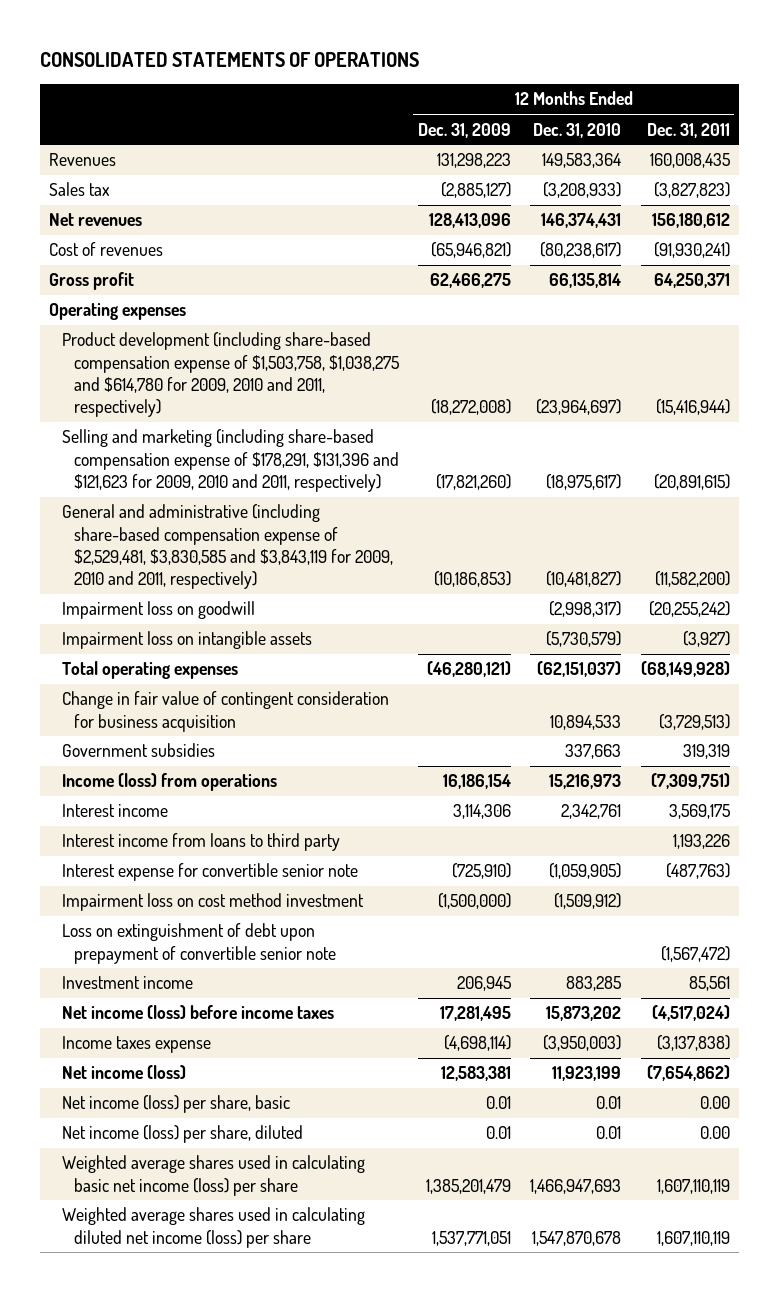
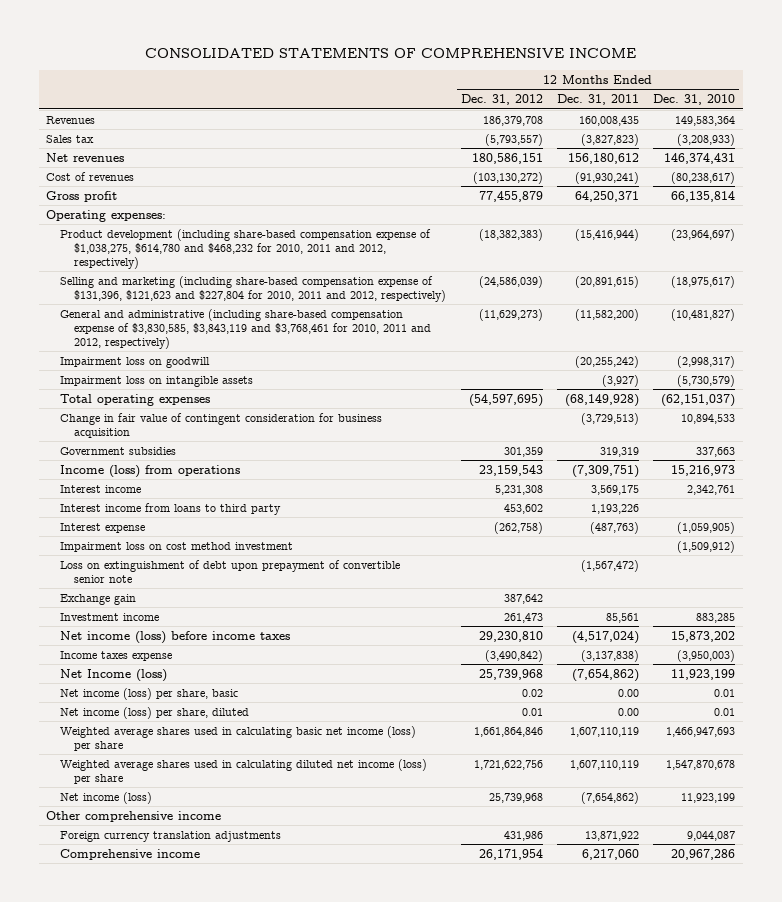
[39,51,419,67] CONSOLIDATED STATEMENTS OF OPERATIONS -> [144,47,636,58] CONSOLIDATED STATEMENTS OF COMPREHENSIVE INCOME
[418,122,512,138] Dec. 31, 2009 -> none
none -> [460,94,543,106] Dec. 31, 2012
[49,303,187,321] Operating expenses -> [46,209,167,222] Operating expenses:
[61,332,399,418] Product development (including share-based compensation expense of $1,503,758, $1,038,275 and $614,780 for 2009, 2010 and 2011, respectively) -> [60,228,432,269] Product development (including share-based compensation expense of $1,038,275, $614,780 and $468,232 for 2010, 2011 and 2012, respectively)
[61,429,399,492] Selling and marketing (including share-based compensation expense of $178,291, $131,396 and $121,623 for 2009, 2010 and 2011, respectively) -> [60,275,447,302] Selling and marketing (including share-based compensation expense of $131,396, $121,623 and $227,804 for 2010, 2011 and 2012, respectively)
[61,504,393,590] General and administrative (including share-based compensation expense of $2,529,481, $3,830,585 and $3,843,119 for 2009, 2010 and 2011, respectively) -> [60,308,432,349] General and administrative (including share-based compensation expense of $3,830,585, $3,843,119 and $3,768,461 for 2010, 2011 and 2012, respectively)
[61,863,358,882] Interest expense for convertible senior note -> [60,522,146,533] Interest expense
none -> [60,593,137,605] Exchange gain
none -> [60,668,168,682] Net Income (loss)
[61,1065,186,1080] Net income (loss) -> [60,791,153,804] Net income (loss)
none -> [46,810,222,822] Other comprehensive income
none -> [60,830,282,842] Foreign currency translation adjustments
none -> [60,848,201,860] Comprehensive income

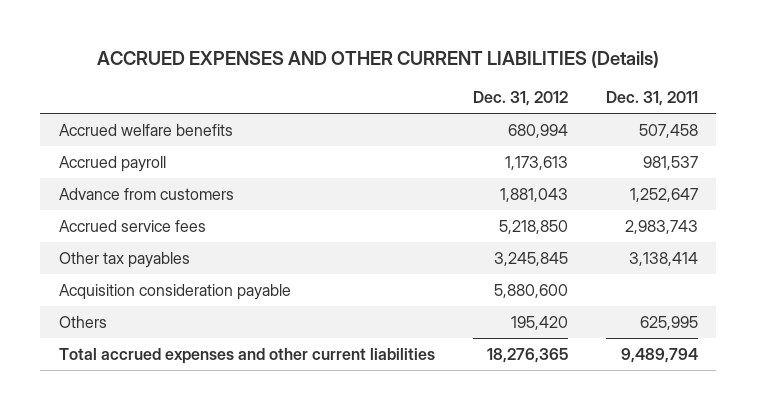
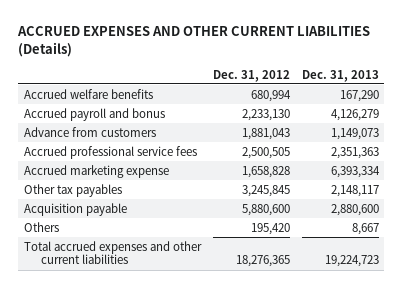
[605,91,698,107] Dec. 31, 2011 -> none
none -> [301,69,379,82] Dec. 31, 2013
[58,155,166,172] Accrued payroll -> [24,107,166,121] Accrued payroll and bonus
[504,155,568,170] 1,173,613 -> [241,108,290,121] 2,233,130
[58,219,206,232] Accrued service fees -> [24,145,198,159] Accrued professional service fees
[498,219,568,234] 5,218,850 -> [241,146,290,159] 2,500,505
none -> [24,164,170,178] Accrued marketing expense
[58,283,291,300] Acquisition consideration payable -> [24,202,128,216] Acquisition payable

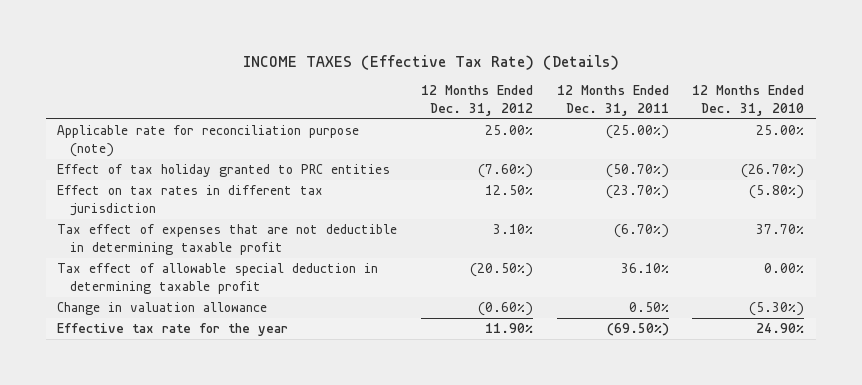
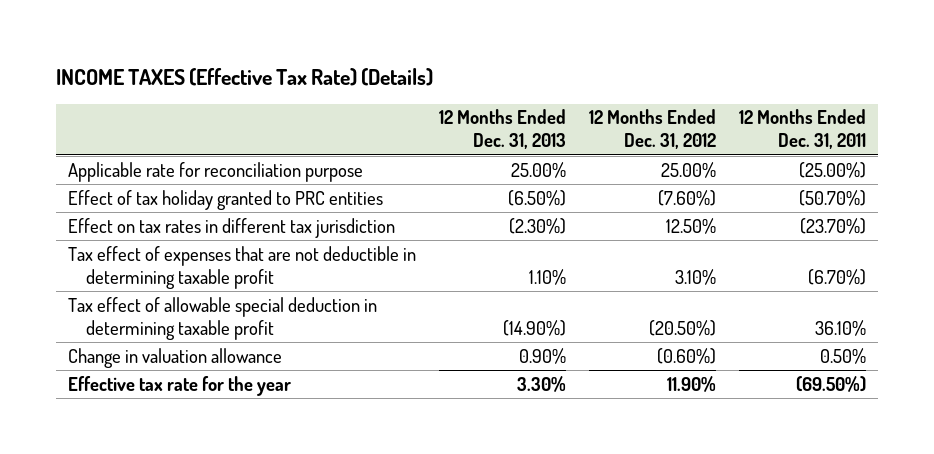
[692,85,805,116] 12 Months Ended Dec. 31, 2010 -> none
none -> [439,109,567,150] 12 Months Ended Dec. 31, 2013
[57,125,360,157] Applicable rate for reconciliation purpose (note) -> [67,161,363,182] Applicable rate for reconciliation purpose

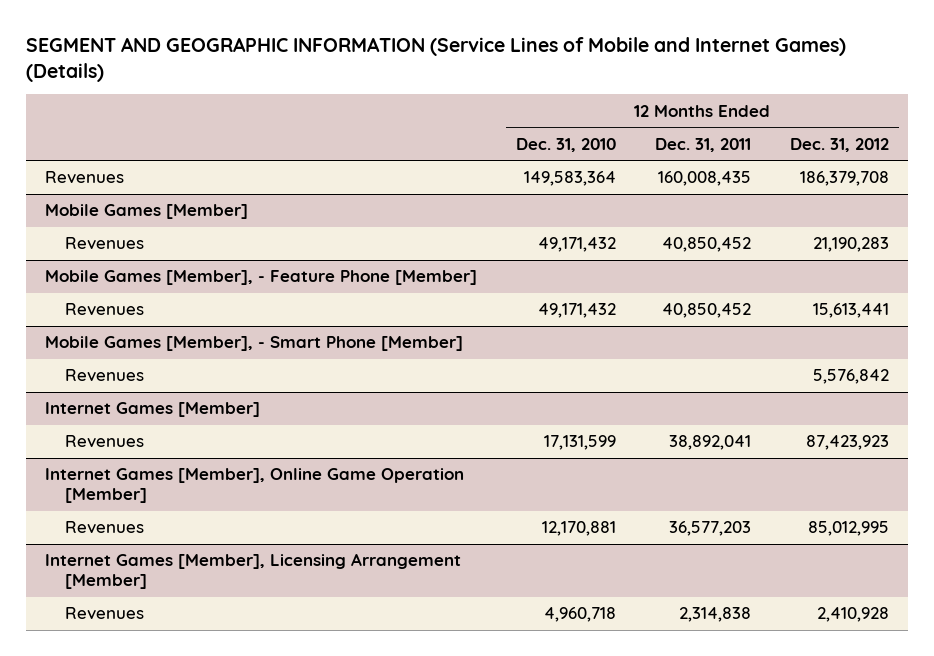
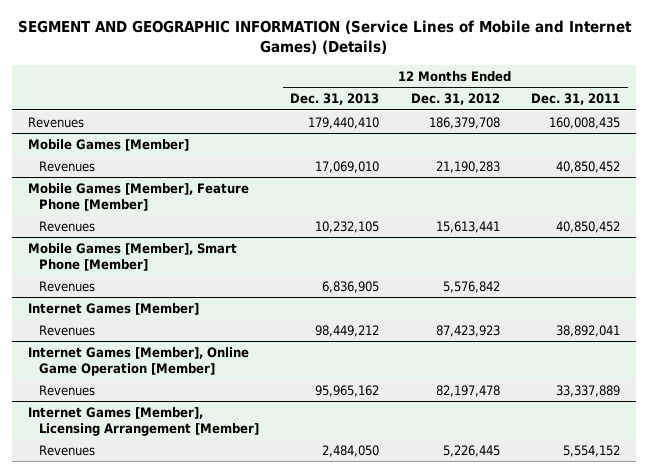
[515,137,616,152] Dec. 31, 2010 -> none
none -> [290,93,380,106] Dec. 31, 2013
[45,270,478,286] Mobile Games [Member], - Feature Phone [Member] -> [27,182,249,211] Mobile Games [Member], Feature Phone [Member]
[45,336,464,352] Mobile Games [Member], - Smart Phone [Member] -> [27,242,237,271] Mobile Games [Member], Smart Phone [Member]
[668,521,751,537] 36,577,203 -> [556,384,621,397] 33,337,889
[807,521,889,537] 85,012,995 -> [435,384,500,397] 82,197,478
[678,607,751,623] 2,314,838 -> [563,444,621,457] 5,554,152
[816,607,889,623] 2,410,928 -> [442,444,500,457] 5,226,445

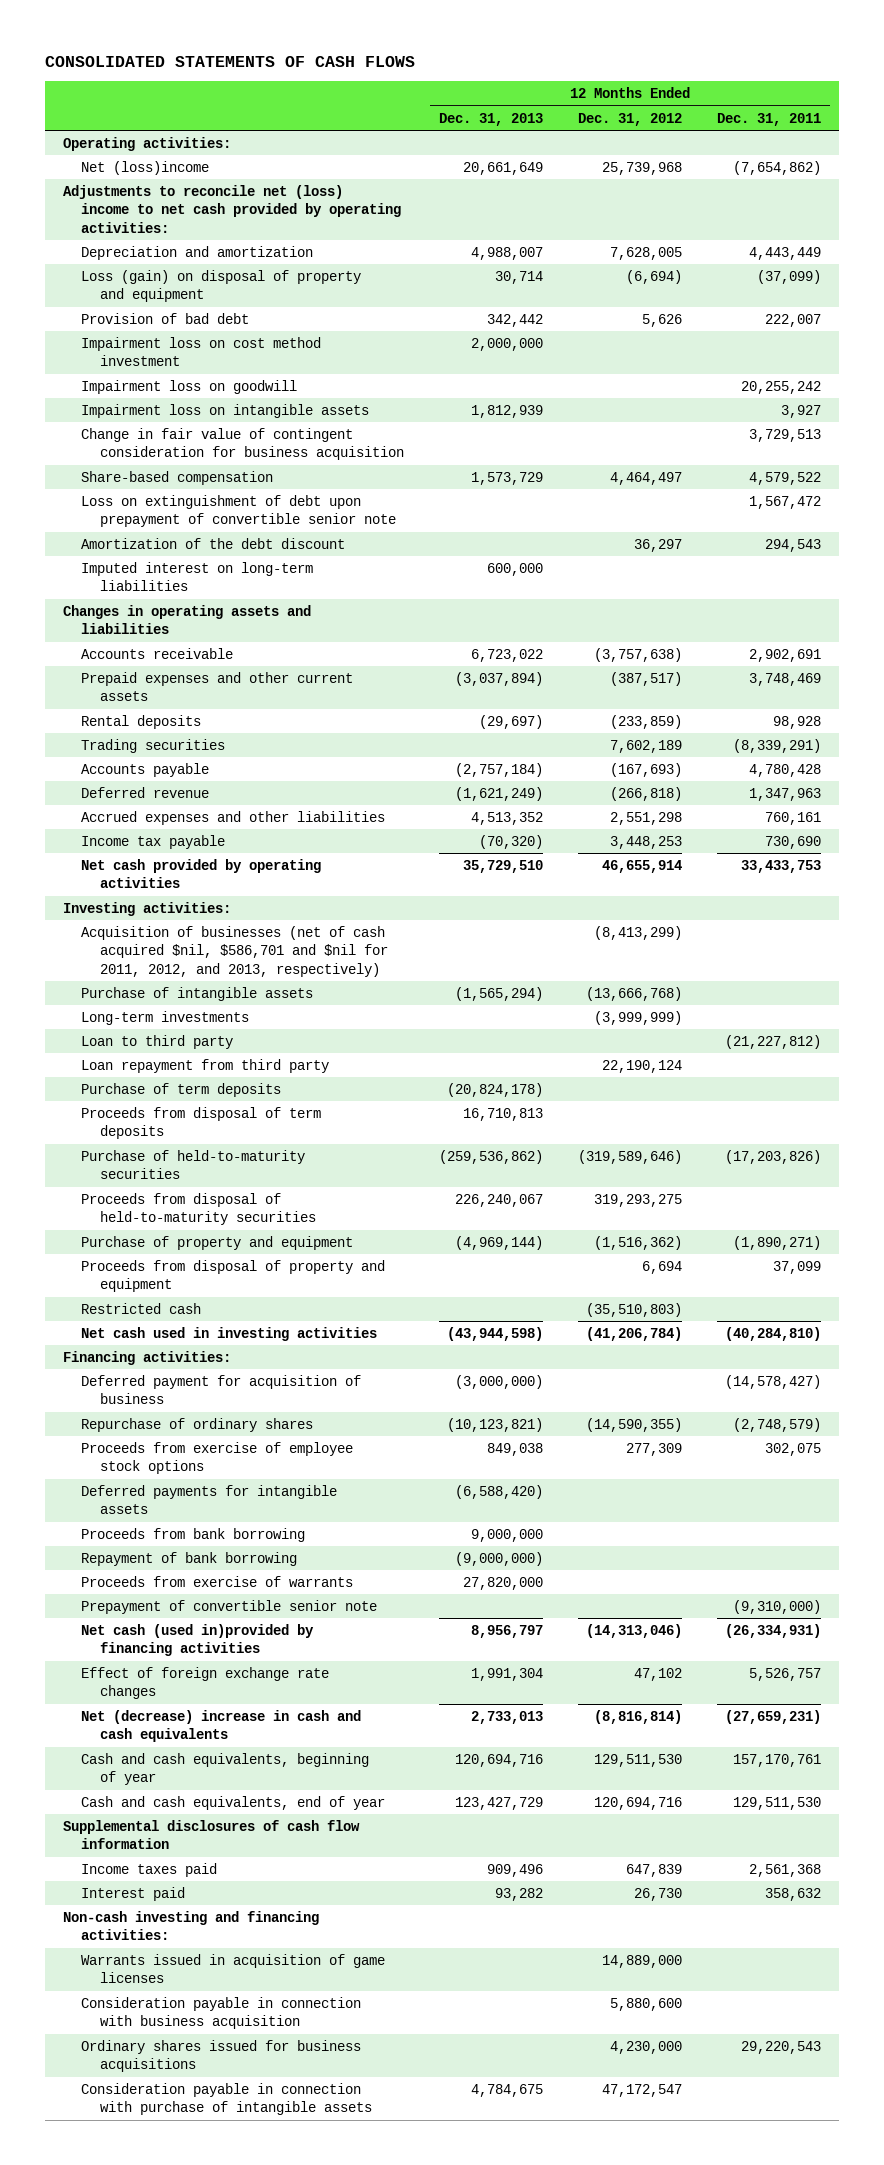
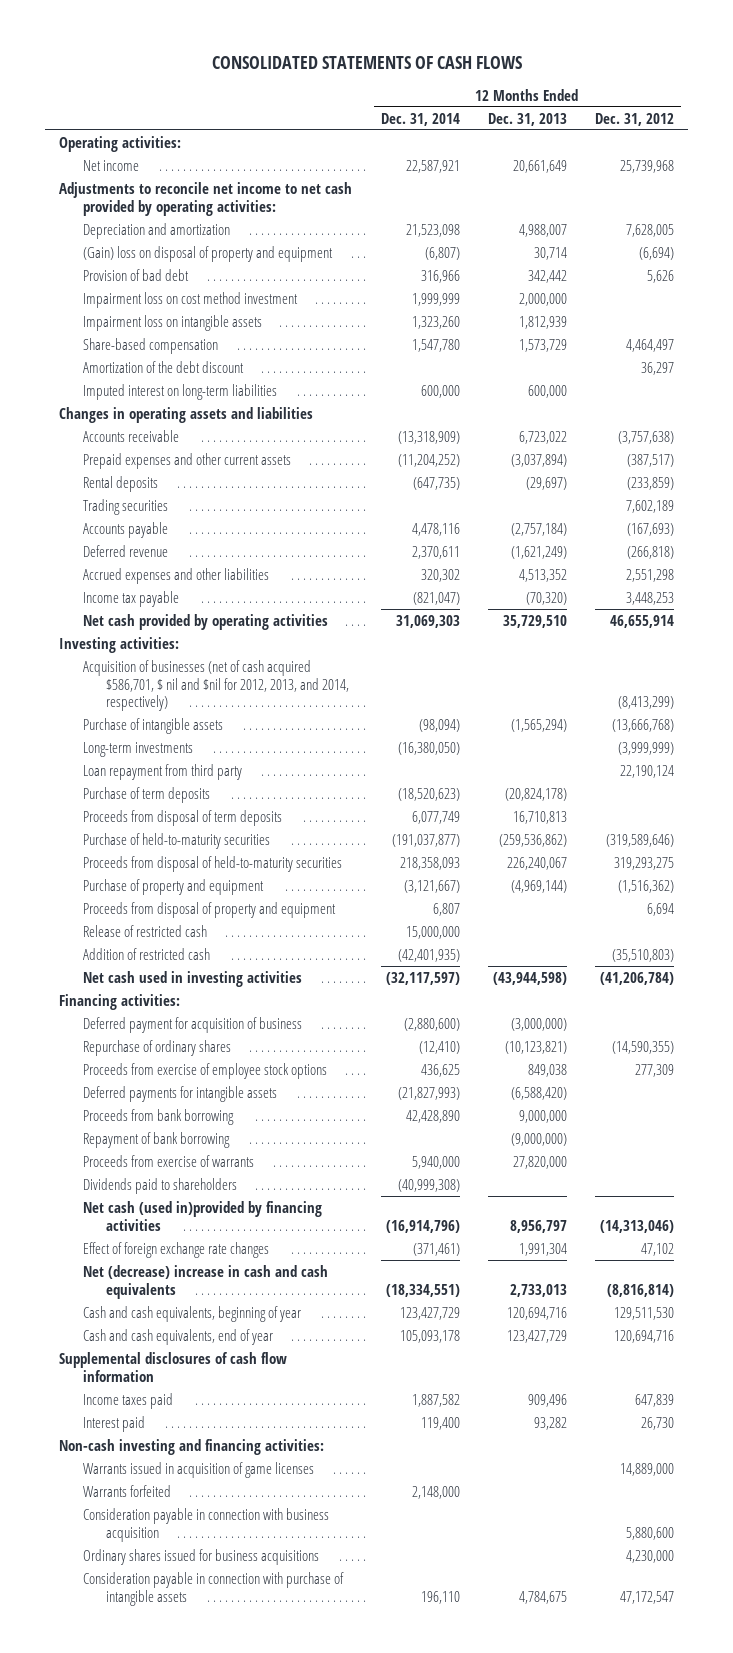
[717,112,822,126] Dec. 31, 2011 -> none
none -> [380,112,460,126] Dec. 31, 2014
[81,160,210,175] Net (loss)income -> [82,159,139,171] Net income
[62,184,402,233] Adjustments to reconcile net (loss) income to net cash provided by operating activities: -> [59,181,353,216] Adjustments to reconcile net income to net cash provided by operating activities:
[81,269,362,303] Loss (gain) on disposal of property and equipment -> [82,245,333,262] (Gain) loss on disposal of property and equipment
[81,379,298,394] Impairment loss on goodwill -> none
[81,427,405,461] Change in fair value of contingent consideration for business acquisition -> none
[81,494,397,528] Loss on extinguishment of debt upon prepayment of convertible senior note -> none
[81,925,389,977] Acquisition of businesses (net of cash acquired $nil, $586,701 and $nil for 2011, 2012, and 2013, respectively) -> [82,659,349,712] Acquisition of businesses (net of cash acquired $586,701, $ nil and $nil for 2012, 2013, and 2014, respectively)
[81,1034,234,1049] Loan to third party -> none
none -> [82,924,207,937] Release of restricted cash
[81,1302,202,1314] Restricted cash -> [82,947,210,960] Addition of restricted cash
[81,1599,378,1614] Prepayment of convertible senior note -> none
none -> [82,1177,237,1194] Dividends paid to shareholders
none -> [82,1484,171,1497] Warrants forfeited

